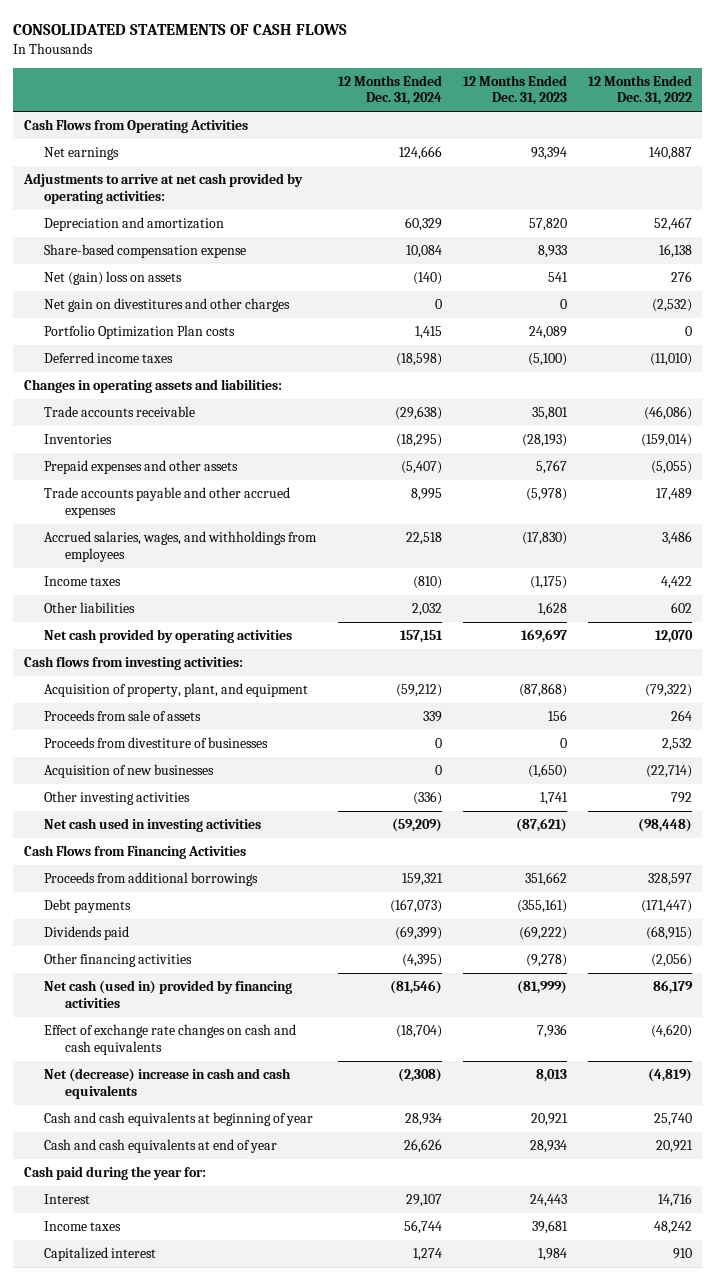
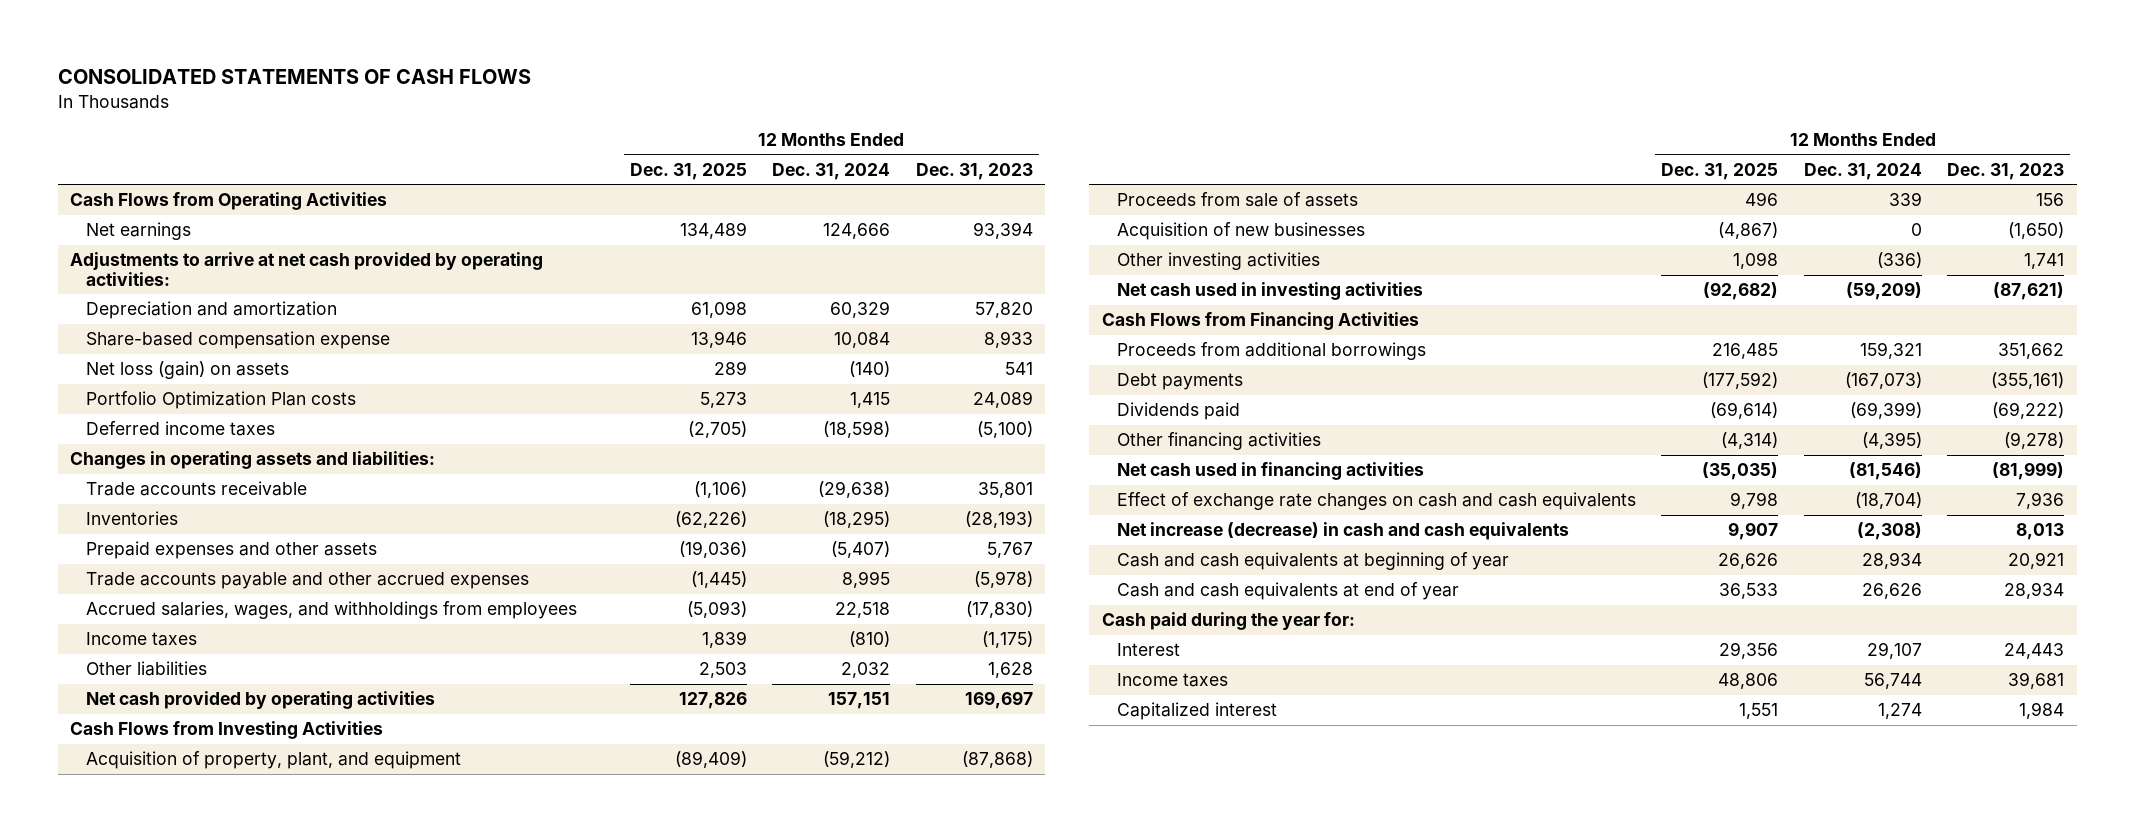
[587,75,692,106] 12 Months Ended Dec. 31, 2022 -> none
none -> [629,162,747,180] Dec. 31, 2025
[44,298,291,313] Net gain on divestitures and other charges -> none
[44,271,183,286] Net (gain) loss on assets -> [85,361,289,380] Net loss (gain) on assets
[23,656,243,671] Cash flows from investing activities: -> [70,721,384,740] Cash Flows from Investing Activities
[44,737,269,749] Proceeds from divestiture of businesses -> none
[44,980,293,1008] Net cash (used in) provided by financing activities -> [1116,462,1424,481] Net cash used in financing activities
[44,1068,292,1099] Net (decrease) increase in cash and cash equivalents -> [1116,522,1569,541] Net increase (decrease) in cash and cash equivalents

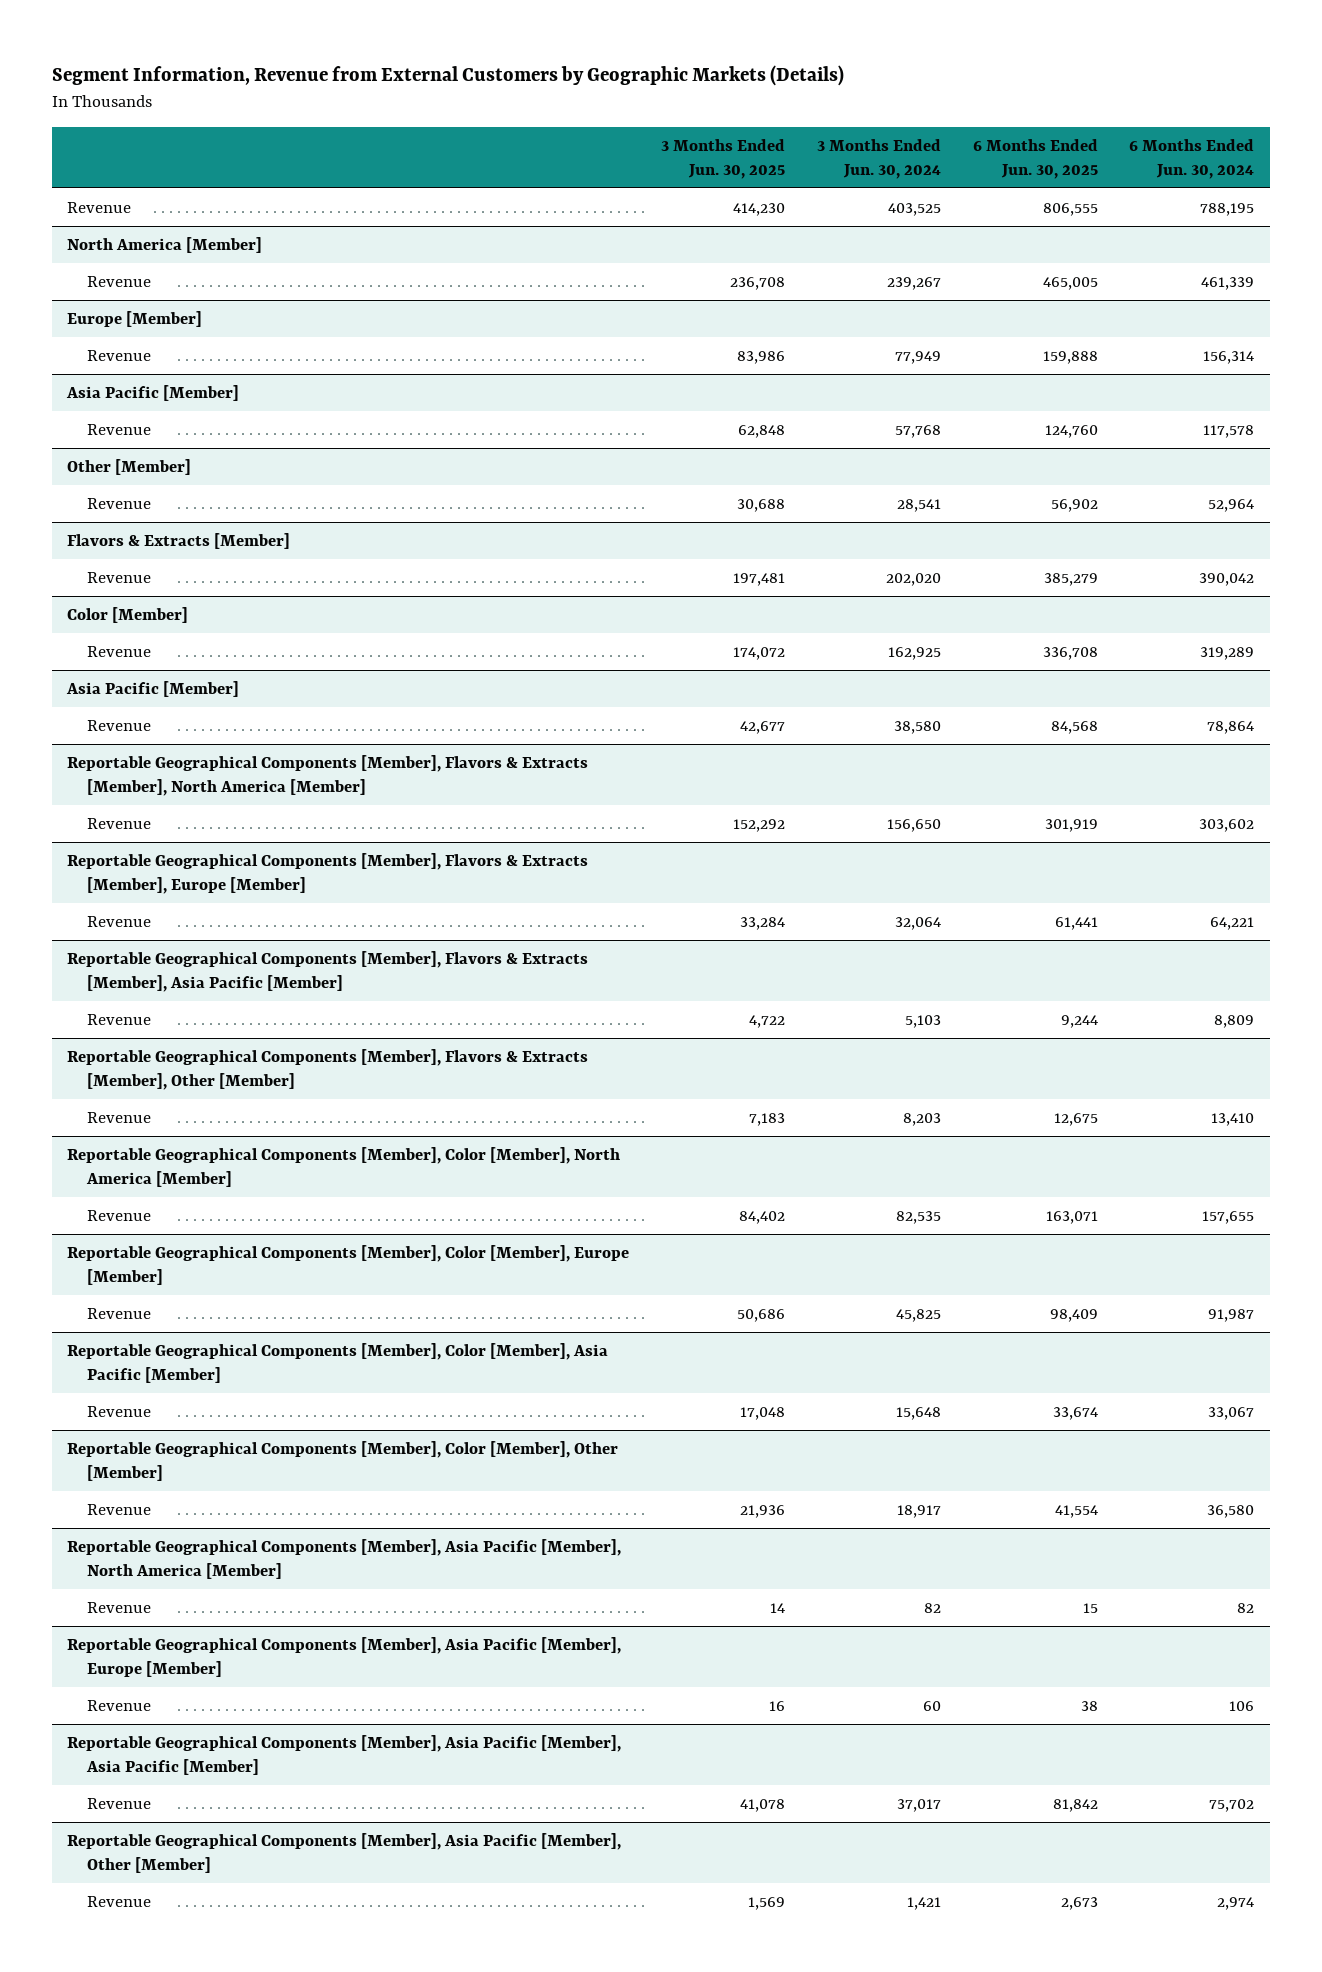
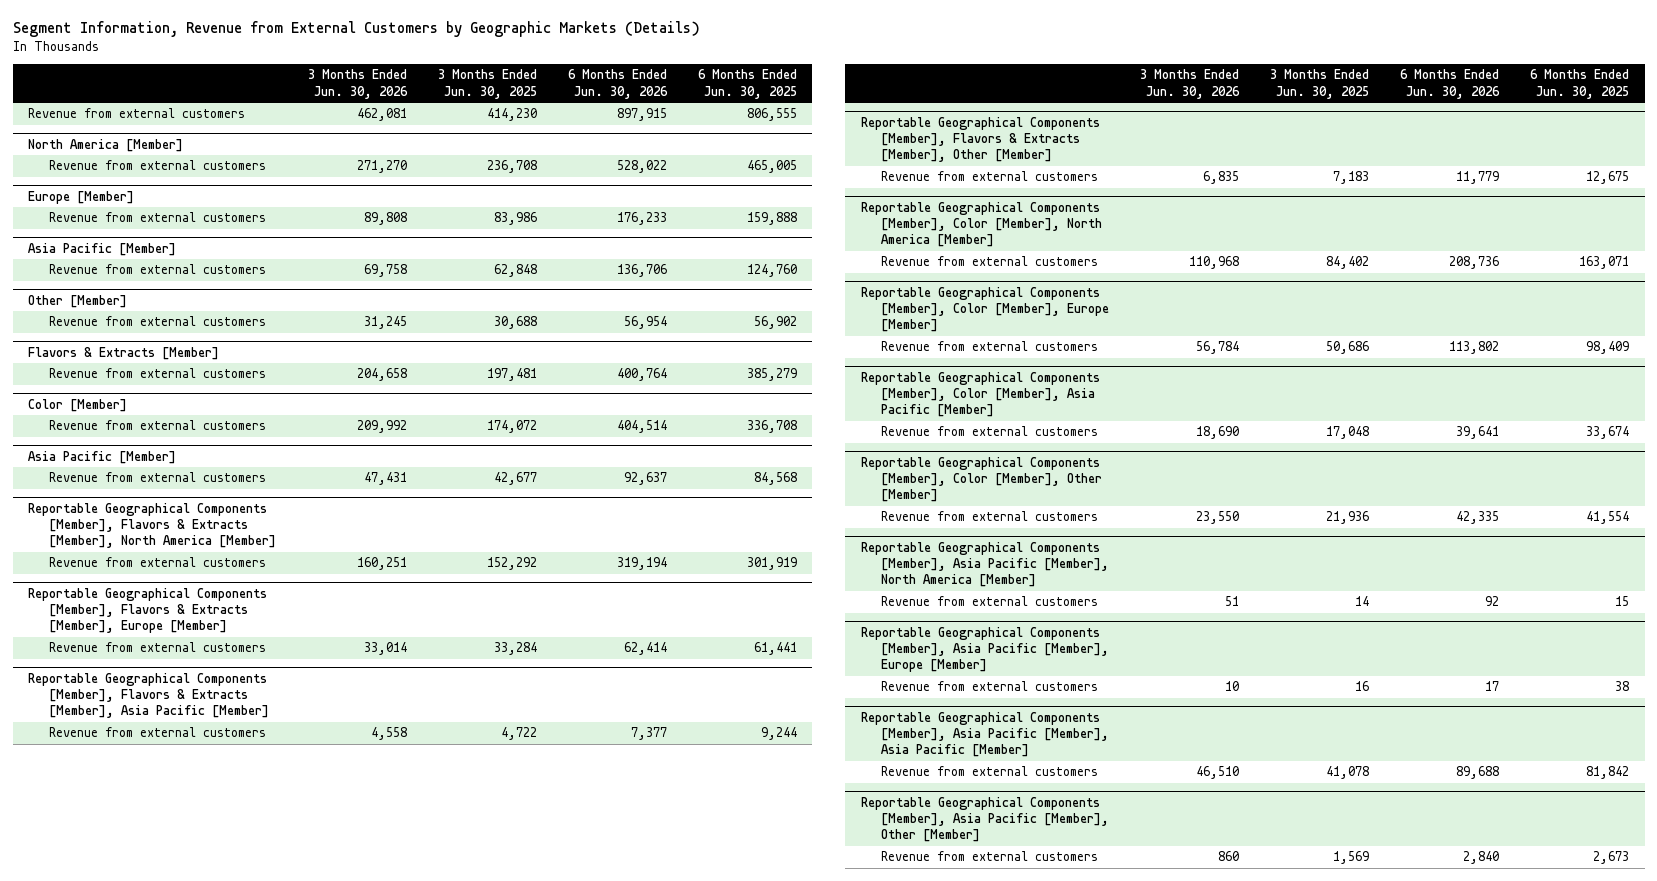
[816,138,941,179] 3 Months Ended Jun. 30, 2024 -> none
[1129,138,1255,179] 6 Months Ended Jun. 30, 2024 -> none
none -> [307,69,408,99] 3 Months Ended Jun. 30, 2026
none -> [567,69,668,99] 6 Months Ended Jun. 30, 2026
[67,202,132,214] Revenue -> [28,108,246,119] Revenue from external customers
[87,276,152,288] Revenue -> [48,160,266,171] Revenue from external customers
[87,350,152,362] Revenue -> [48,212,266,223] Revenue from external customers
[87,424,152,436] Revenue -> [48,264,266,275] Revenue from external customers
[87,498,152,510] Revenue -> [48,316,266,327] Revenue from external customers
[87,572,152,584] Revenue -> [48,368,266,379] Revenue from external customers
[87,646,152,658] Revenue -> [48,420,266,431] Revenue from external customers
[87,720,152,732] Revenue -> [48,472,266,483] Revenue from external customers
[87,818,152,830] Revenue -> [48,557,266,568] Revenue from external customers
[87,916,152,928] Revenue -> [48,642,266,653] Revenue from external customers
[87,1014,152,1026] Revenue -> [48,727,266,738] Revenue from external customers
[87,1112,152,1124] Revenue -> [881,171,1099,182] Revenue from external customers
[87,1210,152,1222] Revenue -> [881,256,1099,267] Revenue from external customers
[87,1308,152,1320] Revenue -> [881,341,1099,352] Revenue from external customers
[87,1406,152,1418] Revenue -> [881,426,1099,437] Revenue from external customers
[87,1504,152,1516] Revenue -> [881,511,1099,522] Revenue from external customers
[87,1602,152,1614] Revenue -> [881,596,1099,607] Revenue from external customers
[87,1700,152,1712] Revenue -> [881,681,1099,692] Revenue from external customers
[87,1798,152,1810] Revenue -> [881,766,1099,777] Revenue from external customers
[87,1896,152,1908] Revenue -> [881,851,1099,862] Revenue from external customers

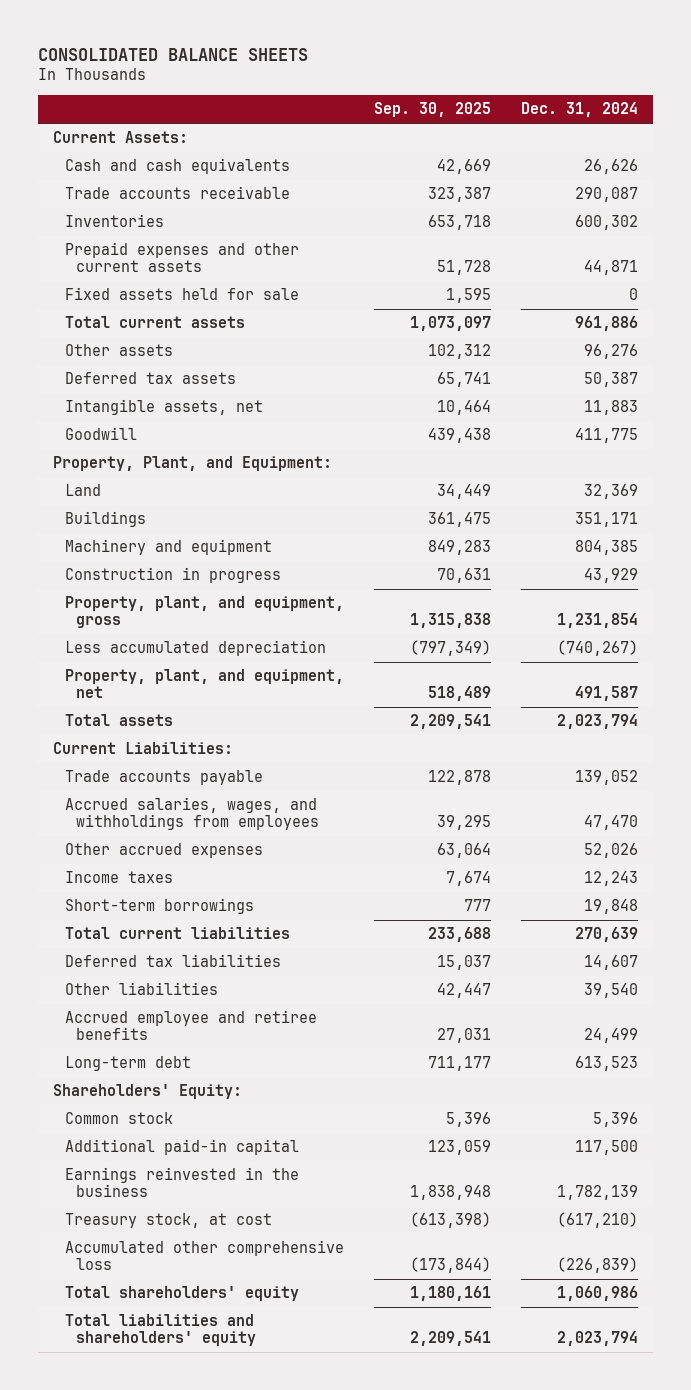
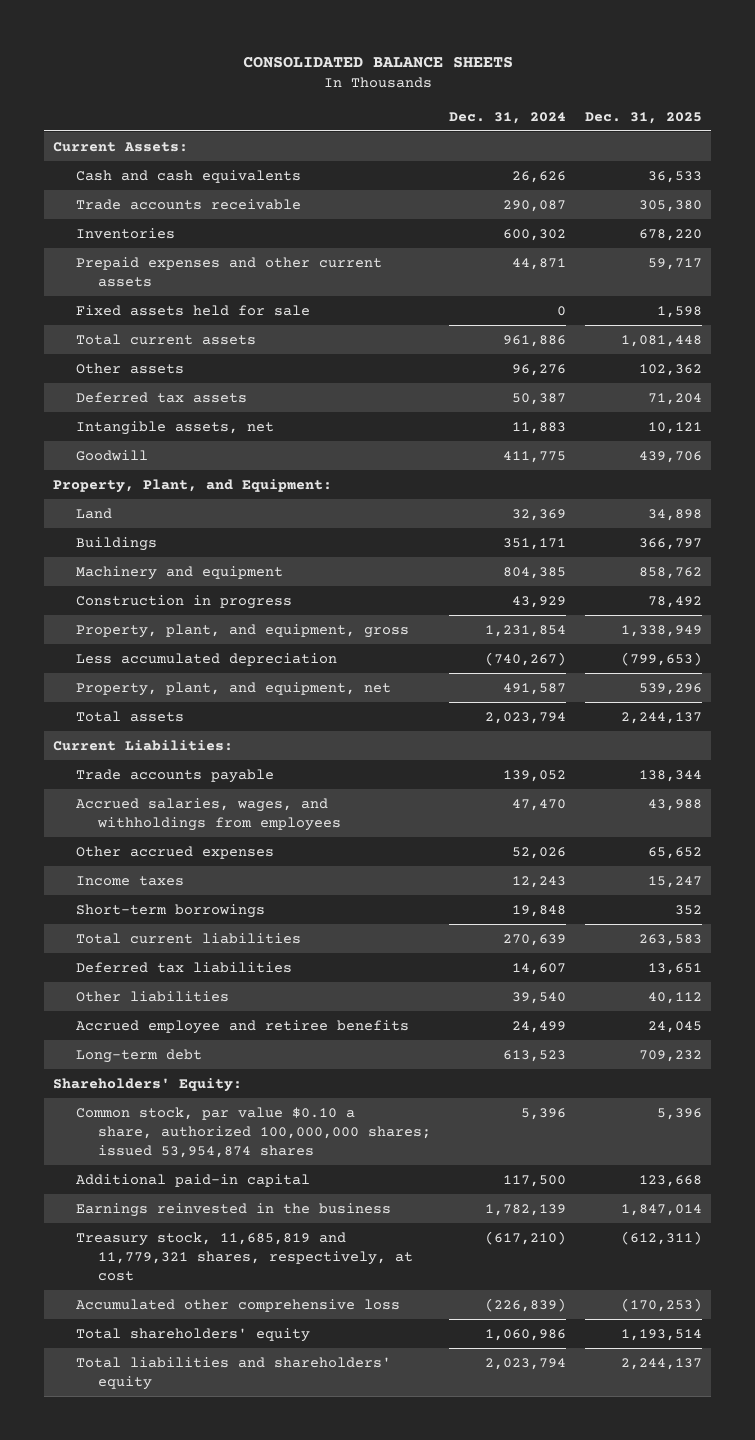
[373,102,491,118] Sep. 30, 2025 -> none
none -> [584,111,702,124] Dec. 31, 2025
[64,1112,173,1125] Common stock -> [75,1106,431,1158] Common stock, par value $0.10 a share, authorized 100,000,000 shares; issued 53,954,874 shares
[64,1213,272,1229] Treasury stock, at cost -> [75,1231,413,1281] Treasury stock, 11,685,819 and 11,779,321 shares, respectively, at cost

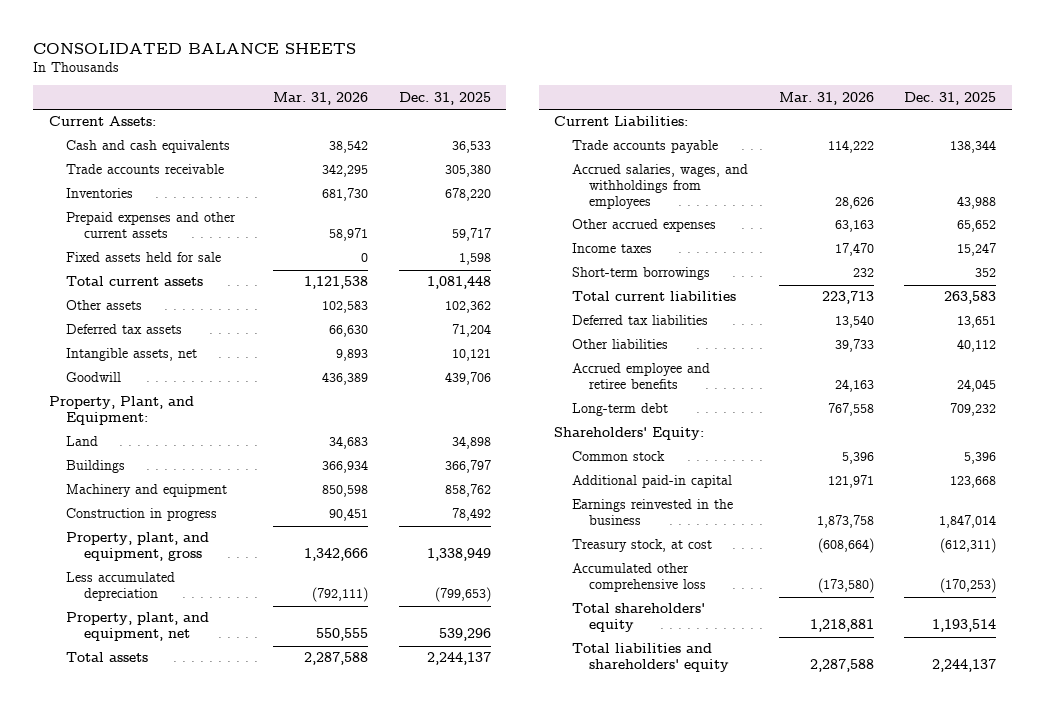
[449,111,567,124] Dec. 31, 2024 -> none
none -> [272,91,368,105] Mar. 31, 2026
[75,1106,431,1158] Common stock, par value $0.10 a share, authorized 100,000,000 shares; issued 53,954,874 shares -> [571,451,665,462] Common stock
[75,1231,413,1281] Treasury stock, 11,685,819 and 11,779,321 shares, respectively, at cost -> [571,539,712,553] Treasury stock, at cost

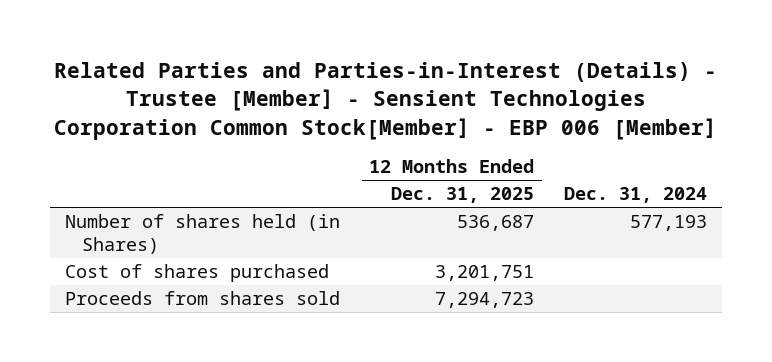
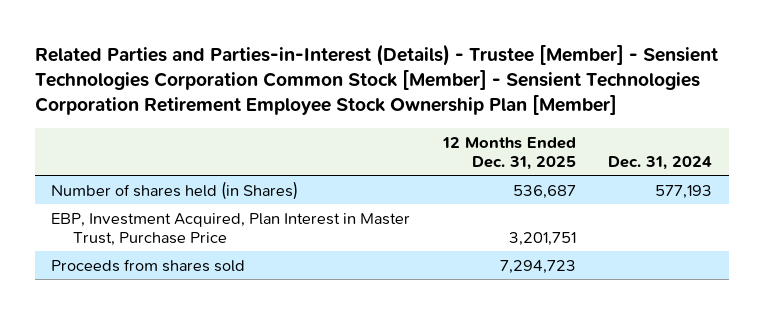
[53,61,717,140] Related Parties and Parties-in-Interest (Details) - Trustee [Member] - Sensient Technologies Corporation Common Stock[Member] - EBP 006 [Member] -> [35,43,719,116] Related Parties and Parties-in-Interest (Details) - Trustee [Member] - Sensient Technologies Corporation Common Stock [Member] - Sensient Technologies Corporation Retirement Employee Stock Ownership Plan [Member]
[64,264,329,283] Cost of shares purchased -> [51,212,411,246] EBP, Investment Acquired, Plan Interest in Master Trust, Purchase Price

